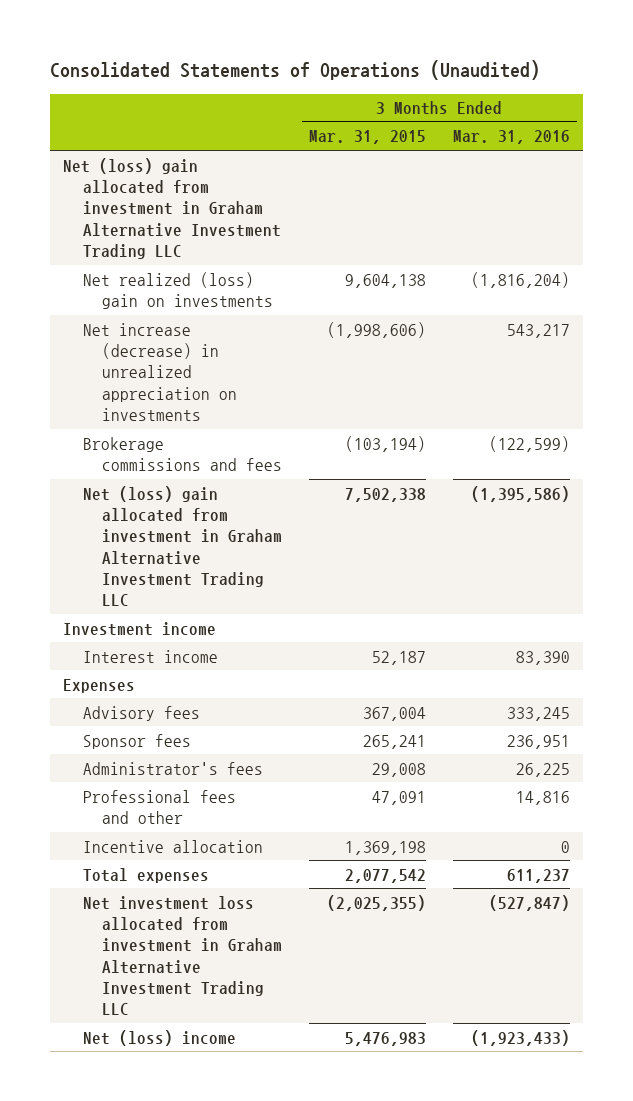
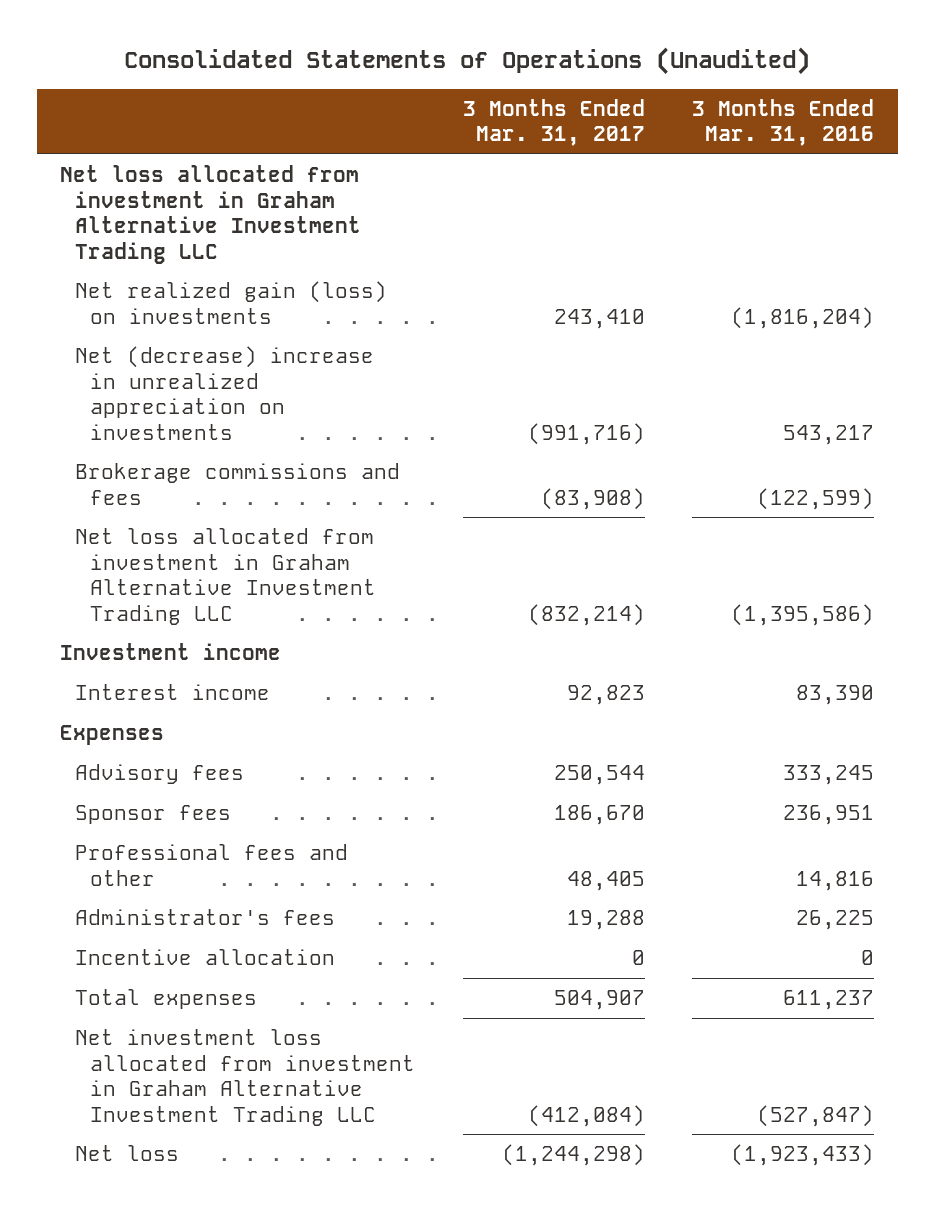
[309,130,427,145] Mar. 31, 2015 -> none
none -> [462,98,645,147] 3 Months Ended Mar. 31, 2017
[63,157,281,259] Net (loss) gain allocated from investment in Graham Alternative Investment Trading LLC -> [60,164,362,264] Net loss allocated from investment in Graham Alternative Investment Trading LLC
[82,271,274,309] Net realized (loss) gain on investments -> [75,280,388,324] Net realized gain (loss) on investments
[82,322,238,421] Net increase (decrease) in unrealized appreciation on investments -> [75,345,375,440] Net (decrease) increase in unrealized appreciation on investments
[82,485,283,607] Net (loss) gain allocated from investment in Graham Alternative Investment Trading LLC -> [75,527,377,625] Net loss allocated from investment in Graham Alternative Investment Trading LLC
[82,761,263,775] Administrator's fees -> [75,908,336,925] Administrator's fees
[82,1029,236,1046] Net (loss) income -> [75,1144,180,1161] Net loss

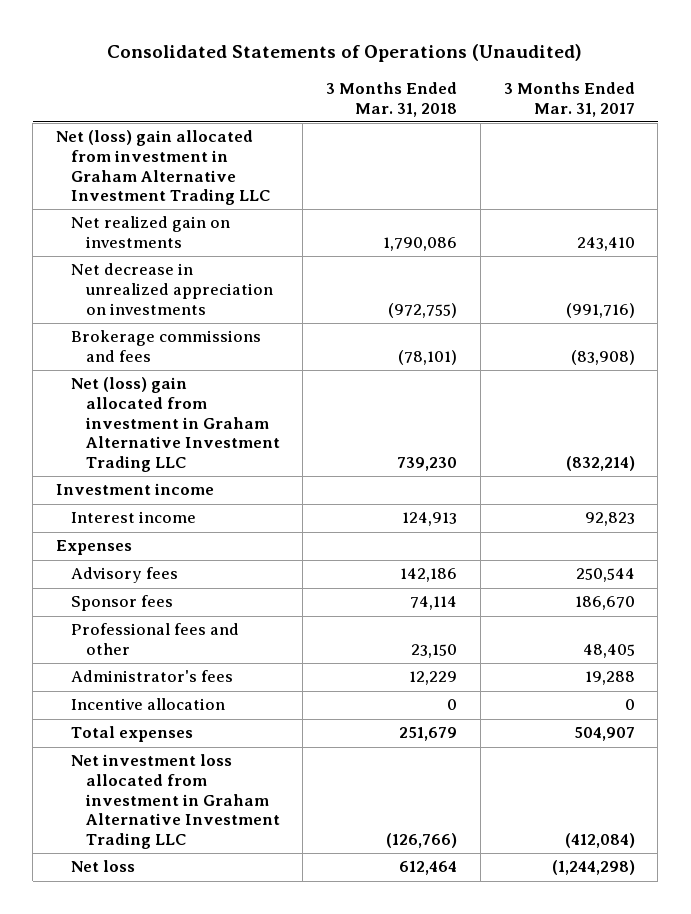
[692,98,875,147] 3 Months Ended Mar. 31, 2016 -> none
none -> [326,82,458,117] 3 Months Ended Mar. 31, 2018
[60,164,362,264] Net loss allocated from investment in Graham Alternative Investment Trading LLC -> [56,130,270,206] Net (loss) gain allocated from investment in Graham Alternative Investment Trading LLC
[75,280,388,324] Net realized gain (loss) on investments -> [70,216,230,248] Net realized gain on investments
[75,345,375,440] Net (decrease) increase in unrealized appreciation on investments -> [70,263,273,315] Net decrease in unrealized appreciation on investments
[75,527,377,625] Net loss allocated from investment in Graham Alternative Investment Trading LLC -> [70,377,280,472] Net (loss) gain allocated from investment in Graham Alternative Investment Trading LLC

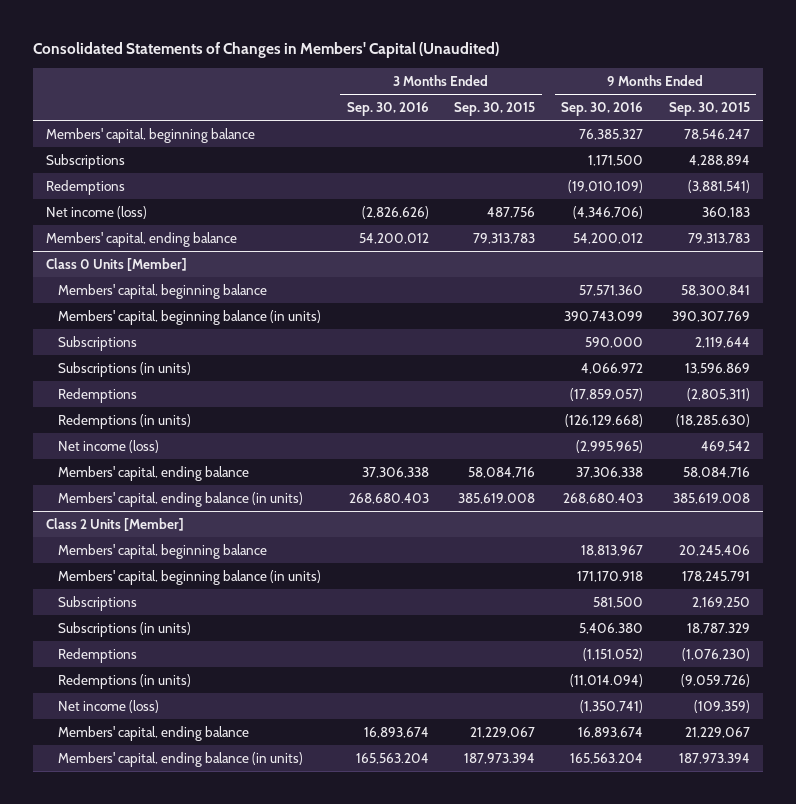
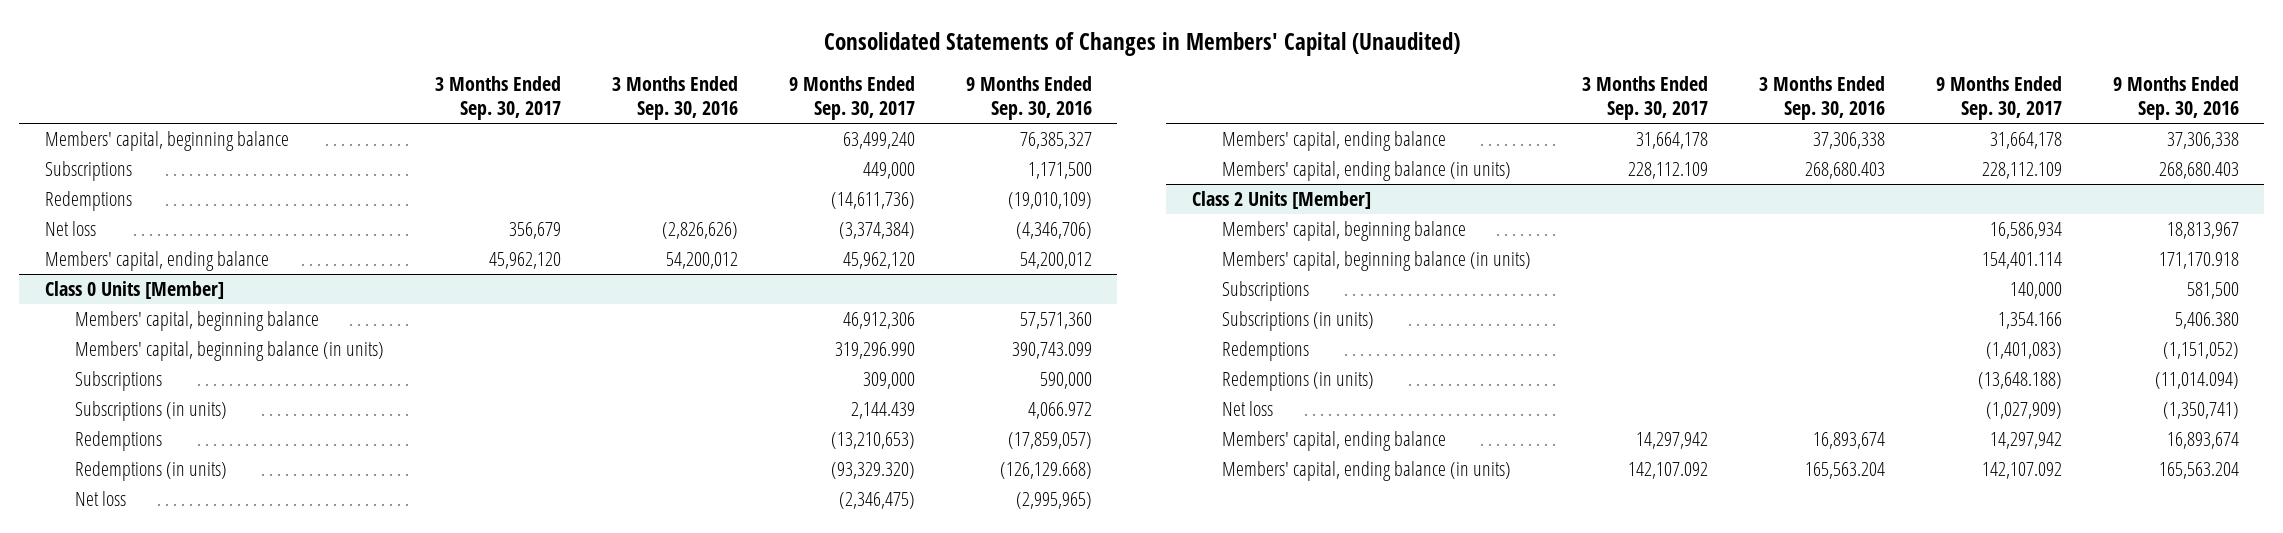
[454,101,536,116] Sep. 30, 2015 -> none
[668,101,750,116] Sep. 30, 2015 -> none
none -> [434,76,561,121] 3 Months Ended Sep. 30, 2017
none -> [788,76,915,121] 9 Months Ended Sep. 30, 2017
[45,205,147,219] Net income (loss) -> [44,220,96,236] Net loss
[57,439,159,453] Net income (loss) -> [74,490,126,506] Net loss
[57,699,159,713] Net income (loss) -> [1221,400,1273,416] Net loss

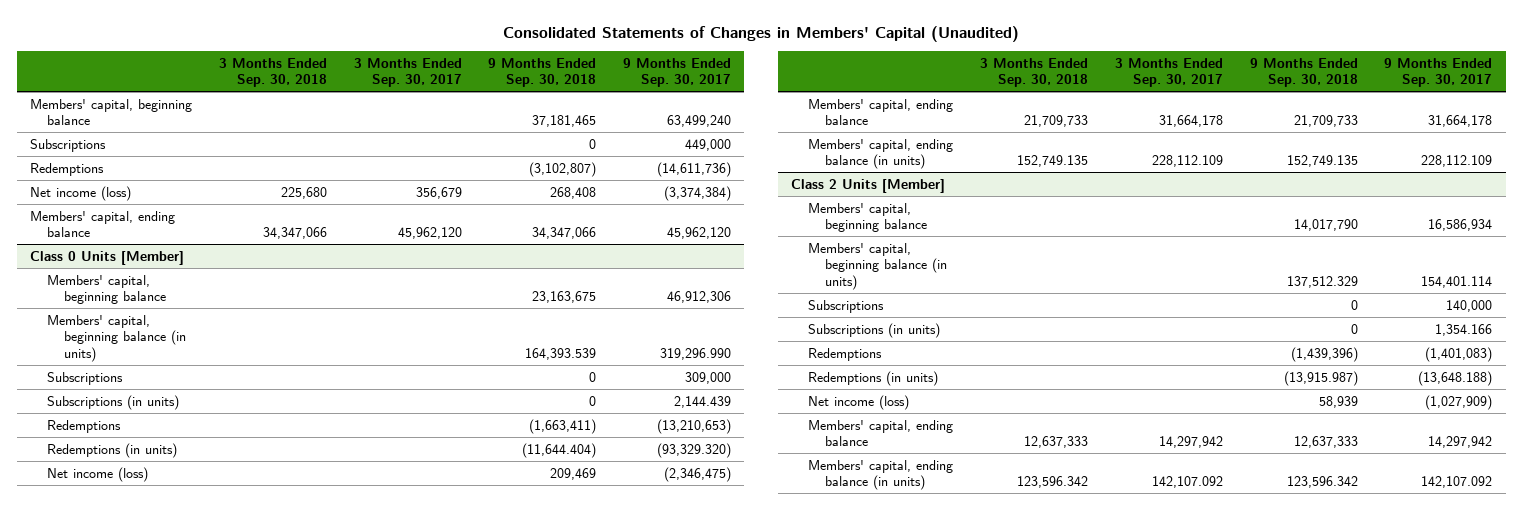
[611,76,738,121] 3 Months Ended Sep. 30, 2016 -> none
[965,76,1092,121] 9 Months Ended Sep. 30, 2016 -> none
none -> [218,57,327,88] 3 Months Ended Sep. 30, 2018
none -> [488,57,597,88] 9 Months Ended Sep. 30, 2018
[44,220,96,236] Net loss -> [30,185,132,201] Net income (loss)
[74,490,126,506] Net loss -> [47,466,149,482] Net income (loss)
[1221,400,1273,416] Net loss -> [808,394,910,410] Net income (loss)

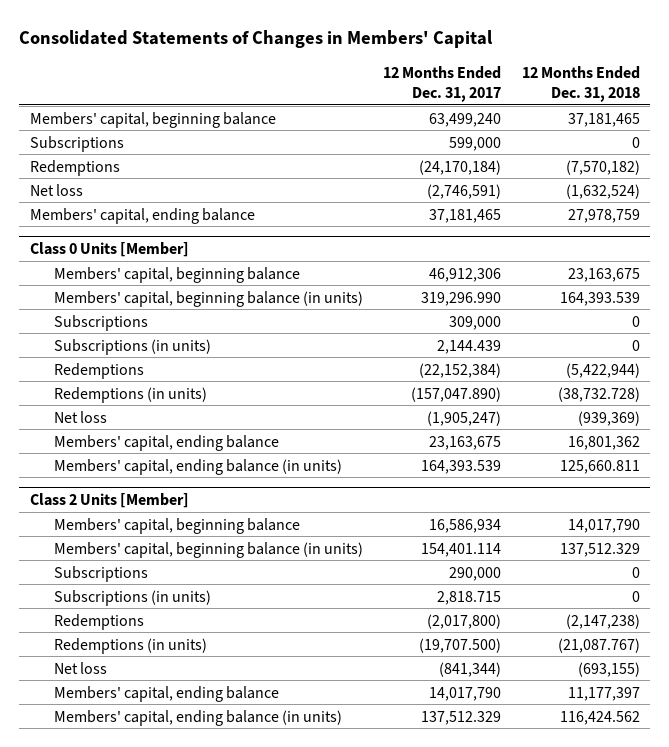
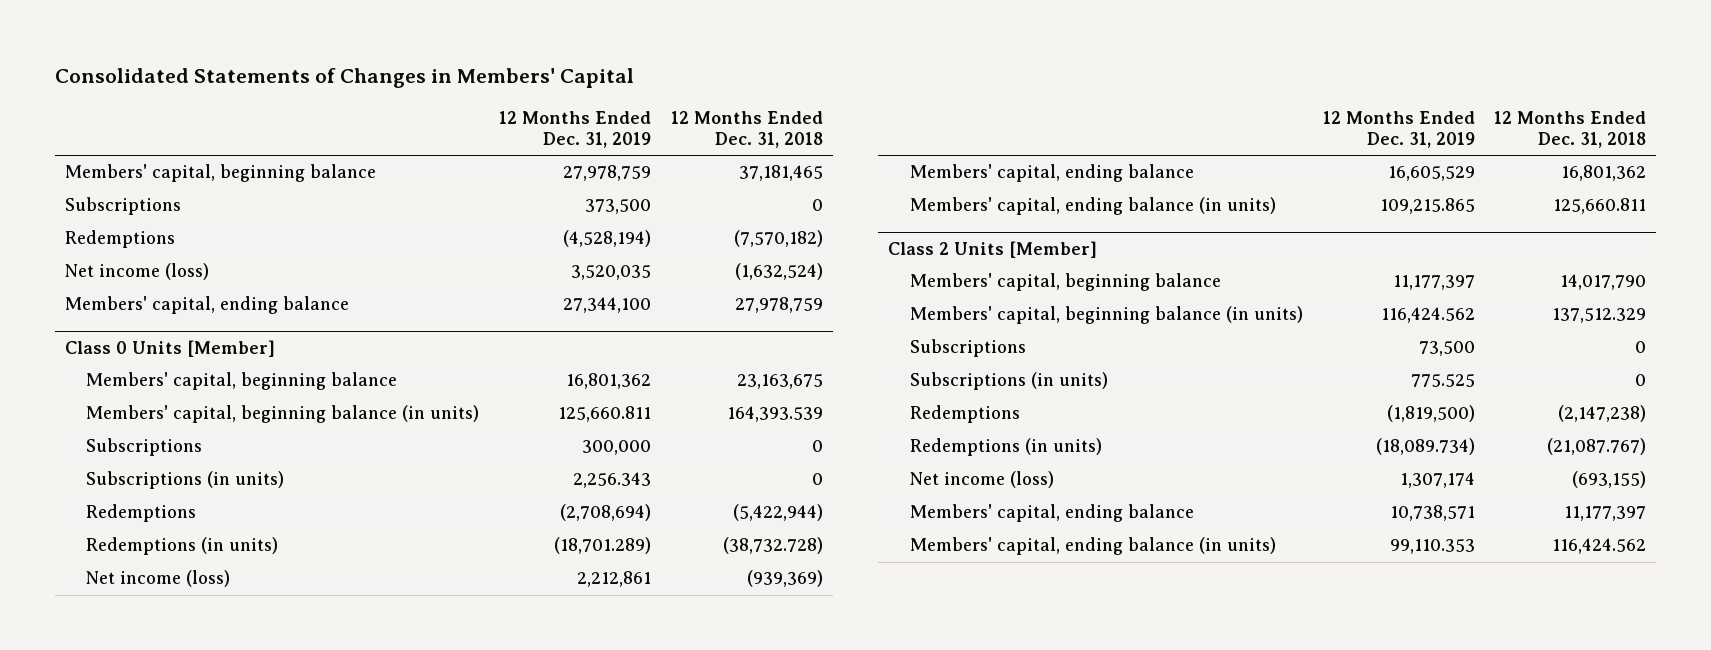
[383,65,502,103] 12 Months Ended Dec. 31, 2017 -> none
none -> [499,110,652,149] 12 Months Ended Dec. 31, 2019
[29,183,83,196] Net loss -> [64,263,209,281] Net income (loss)
[53,410,107,423] Net loss -> [86,570,231,588] Net income (loss)
[53,661,107,674] Net loss -> [909,471,1054,489] Net income (loss)

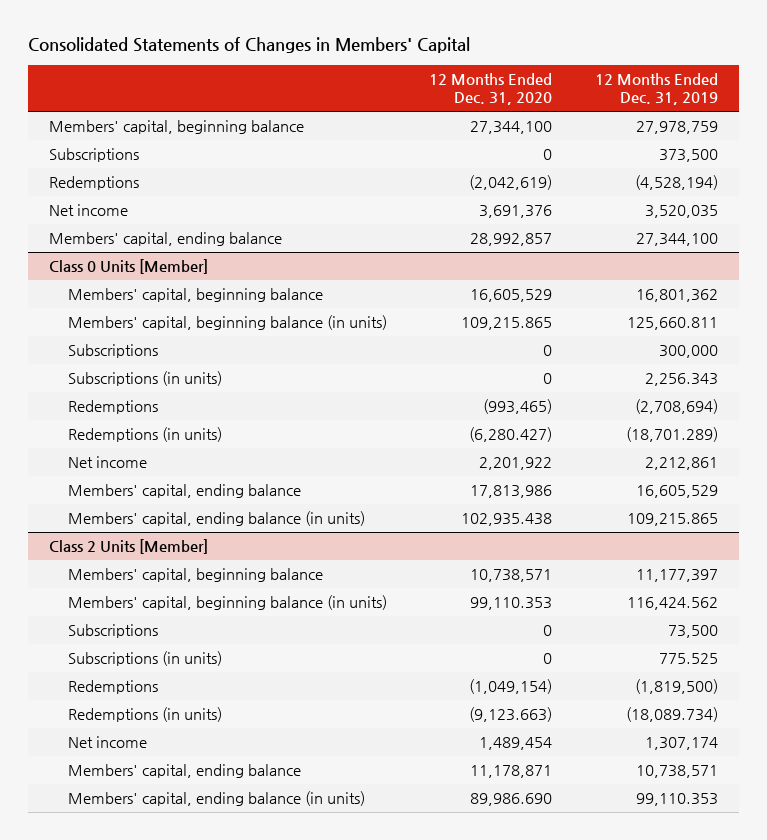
[671,110,824,149] 12 Months Ended Dec. 31, 2018 -> none
none -> [429,73,553,106] 12 Months Ended Dec. 31, 2020
[64,263,209,281] Net income (loss) -> [49,204,129,217] Net income
[86,570,231,588] Net income (loss) -> [68,456,148,469] Net income
[909,471,1054,489] Net income (loss) -> [68,736,148,749] Net income

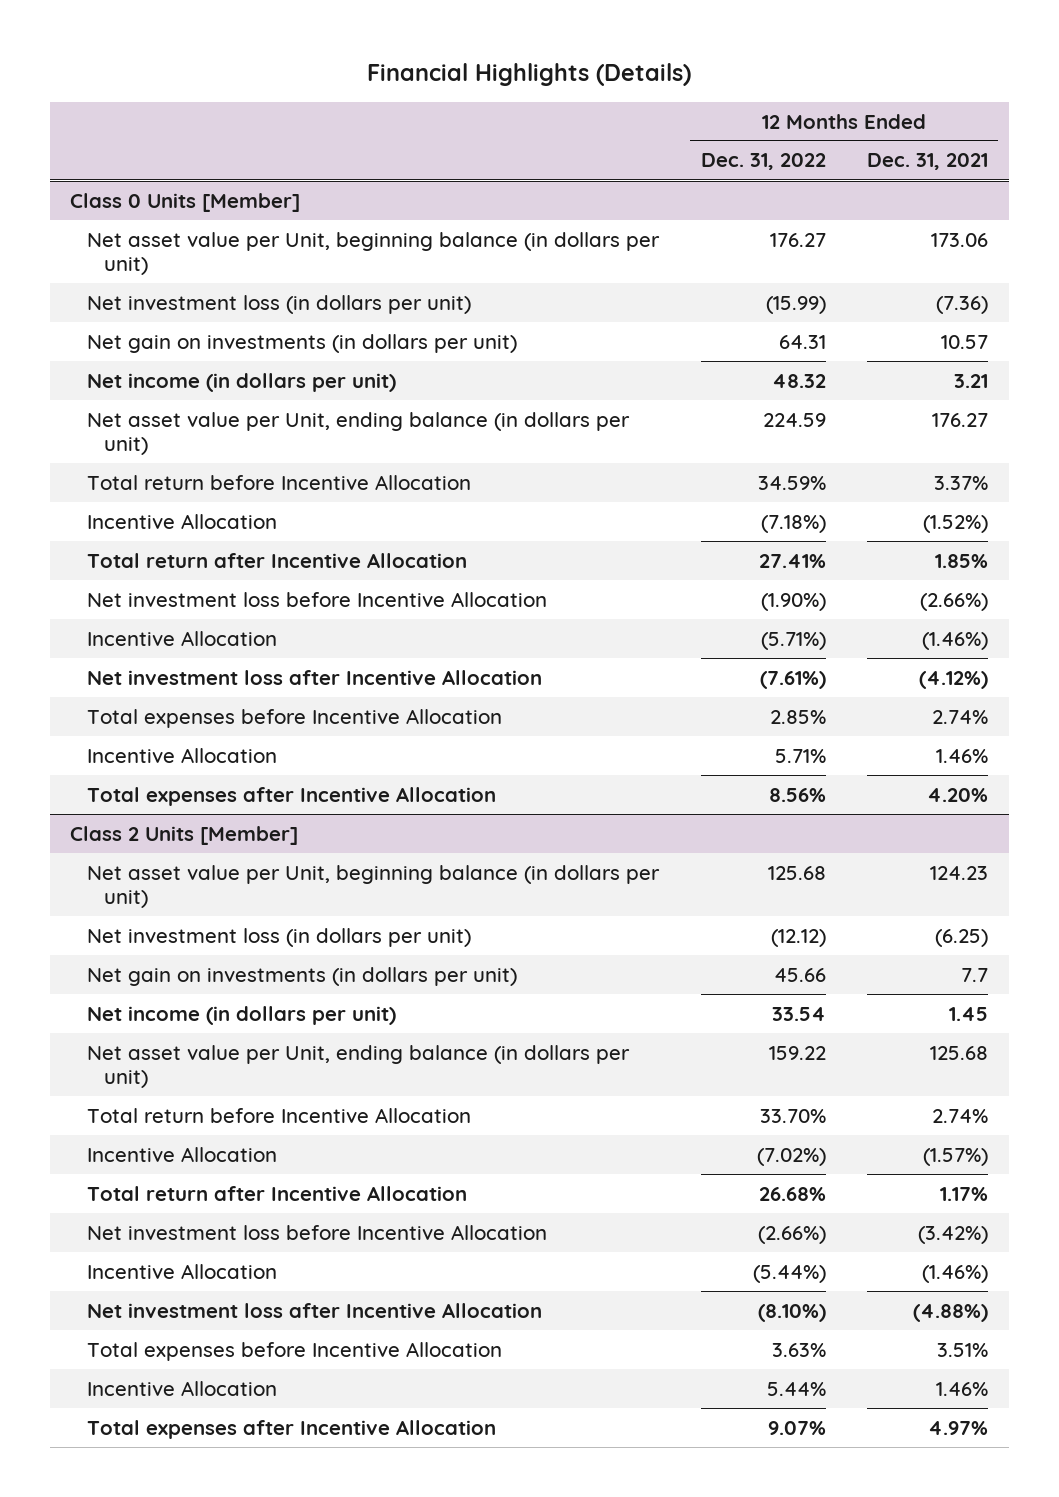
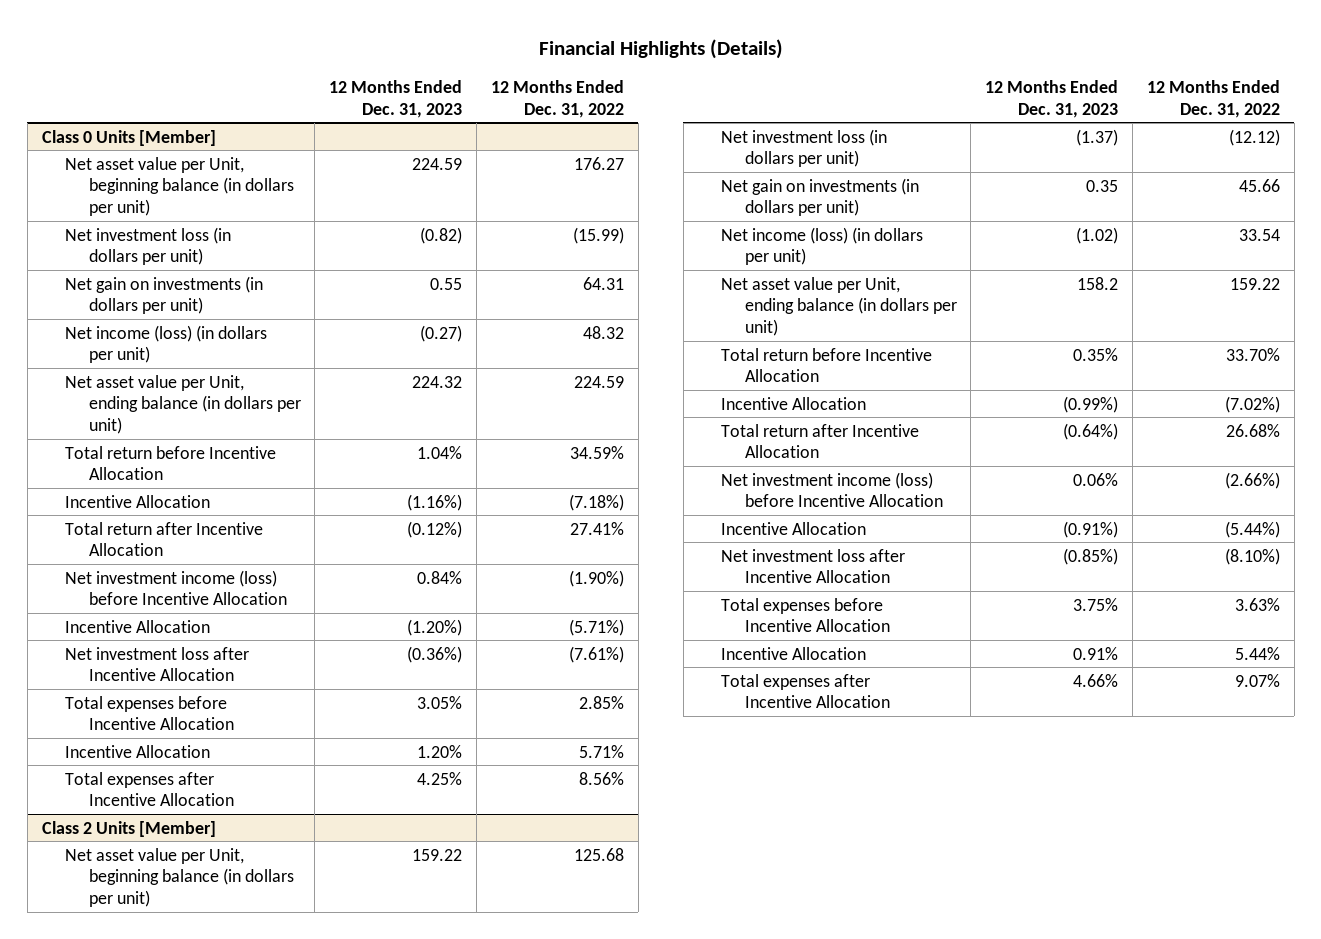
[867,153,989,171] Dec. 31, 2021 -> none
none -> [329,79,463,118] 12 Months Ended Dec. 31, 2023
[87,372,397,392] Net income (in dollars per unit) -> [65,324,268,364] Net income (loss) (in dollars per unit)
[87,591,548,607] Net investment loss before Incentive Allocation -> [65,569,287,606] Net investment income (loss) before Incentive Allocation
[87,1005,397,1025] Net income (in dollars per unit) -> [721,226,924,266] Net income (loss) (in dollars per unit)
[87,1224,548,1240] Net investment loss before Incentive Allocation -> [721,471,943,508] Net investment income (loss) before Incentive Allocation

